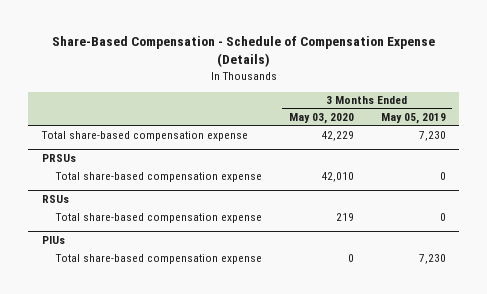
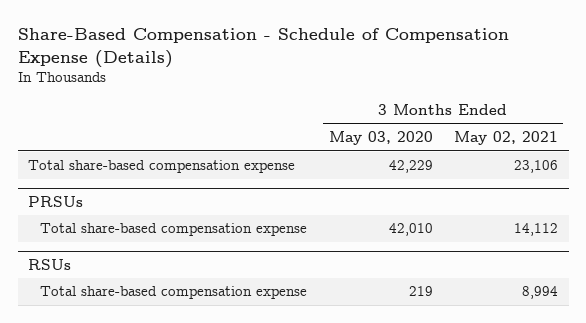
[380,112,446,124] May 05, 2019 -> none
none -> [454,131,559,146] May 02, 2021
[41,236,65,245] PIUs -> none
[54,253,262,264] Total share-based compensation expense -> none

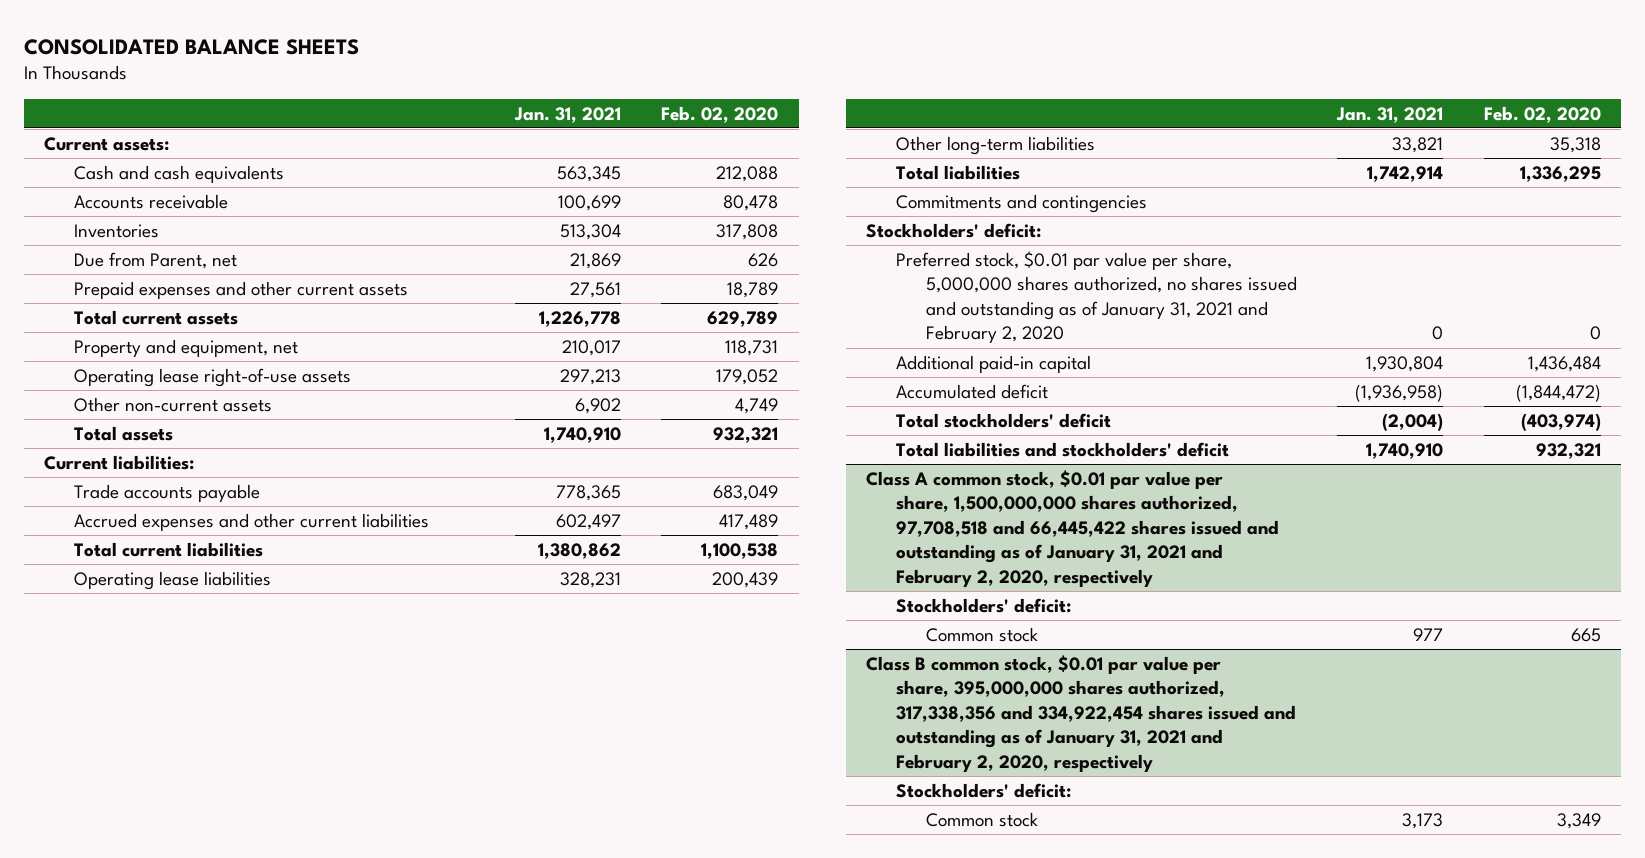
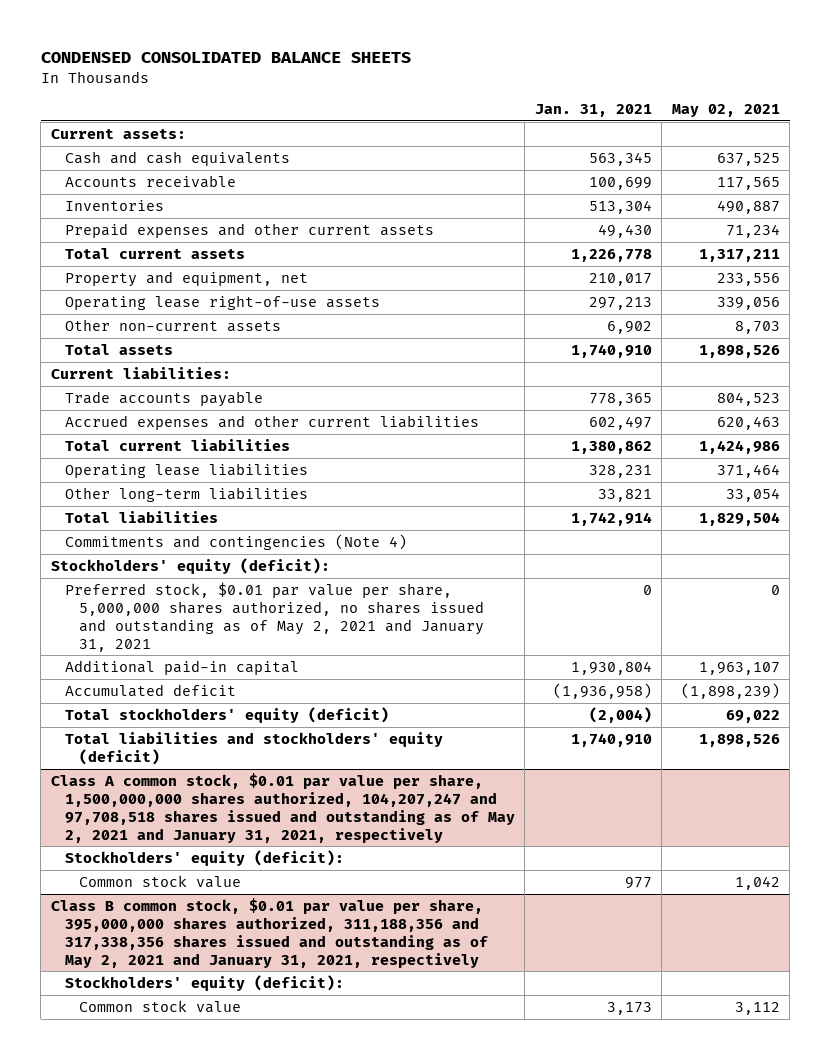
[23,38,359,55] CONSOLIDATED BALANCE SHEETS -> [40,52,411,64] CONDENSED CONSOLIDATED BALANCE SHEETS
[661,105,779,123] Feb. 02, 2020 -> none
none -> [671,103,780,117] May 02, 2021
[73,251,237,269] Due from Parent, net -> none
[569,281,621,298] 27,561 -> [597,223,652,238] 49,430
[896,193,1148,213] Commitments and contingencies -> [64,533,407,550] Commitments and contingencies (Note 4)
[866,222,1042,238] Stockholders' deficit: -> [50,557,330,574] Stockholders' equity (deficit):
[896,250,1297,344] Preferred stock, $0.01 par value per share, 5,000,000 shares authorized, no shares issued and outstanding as of January 31, 2021 and February 2, 2020 -> [64,581,484,652] Preferred stock, $0.01 par value per share, 5,000,000 shares authorized, no shares issued and outstanding as of May 2, 2021 and January 31, 2021
[896,412,1112,428] Total stockholders' deficit -> [64,706,389,723] Total stockholders' equity (deficit)
[896,441,1230,457] Total liabilities and stockholders' deficit -> [64,731,443,765] Total liabilities and stockholders' equity (deficit)
[866,469,1280,587] Class A common stock, $0.01 par value per share, 1,500,000,000 shares authorized, 97,708,518 and 66,445,422 shares issued and outstanding as of January 31, 2021 and February 2, 2020, respectively -> [50,772,515,843] Class A common stock, $0.01 par value per share, 1,500,000,000 shares authorized, 104,207,247 and 97,708,518 shares issued and outstanding as of May 2, 2021 and January 31, 2021, respectively
[896,597,1072,613] Stockholders' deficit: -> [64,849,344,866] Stockholders' equity (deficit):
[925,626,1038,642] Common stock -> [78,874,241,888] Common stock value
[866,654,1297,772] Class B common stock, $0.01 par value per share, 395,000,000 shares authorized, 317,338,356 and 334,922,454 shares issued and outstanding as of January 31, 2021 and February 2, 2020, respectively -> [50,897,488,968] Class B common stock, $0.01 par value per share, 395,000,000 shares authorized, 311,188,356 and 317,338,356 shares issued and outstanding as of May 2, 2021 and January 31, 2021, respectively
[896,782,1072,798] Stockholders' deficit: -> [64,974,344,991] Stockholders' equity (deficit):
[925,811,1038,827] Common stock -> [78,999,241,1013] Common stock value

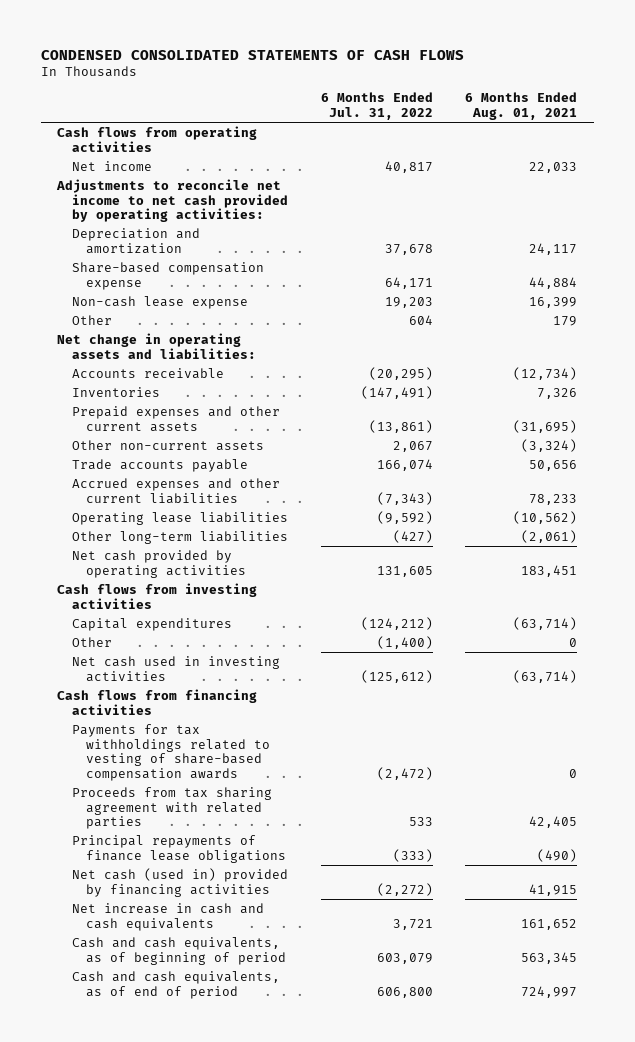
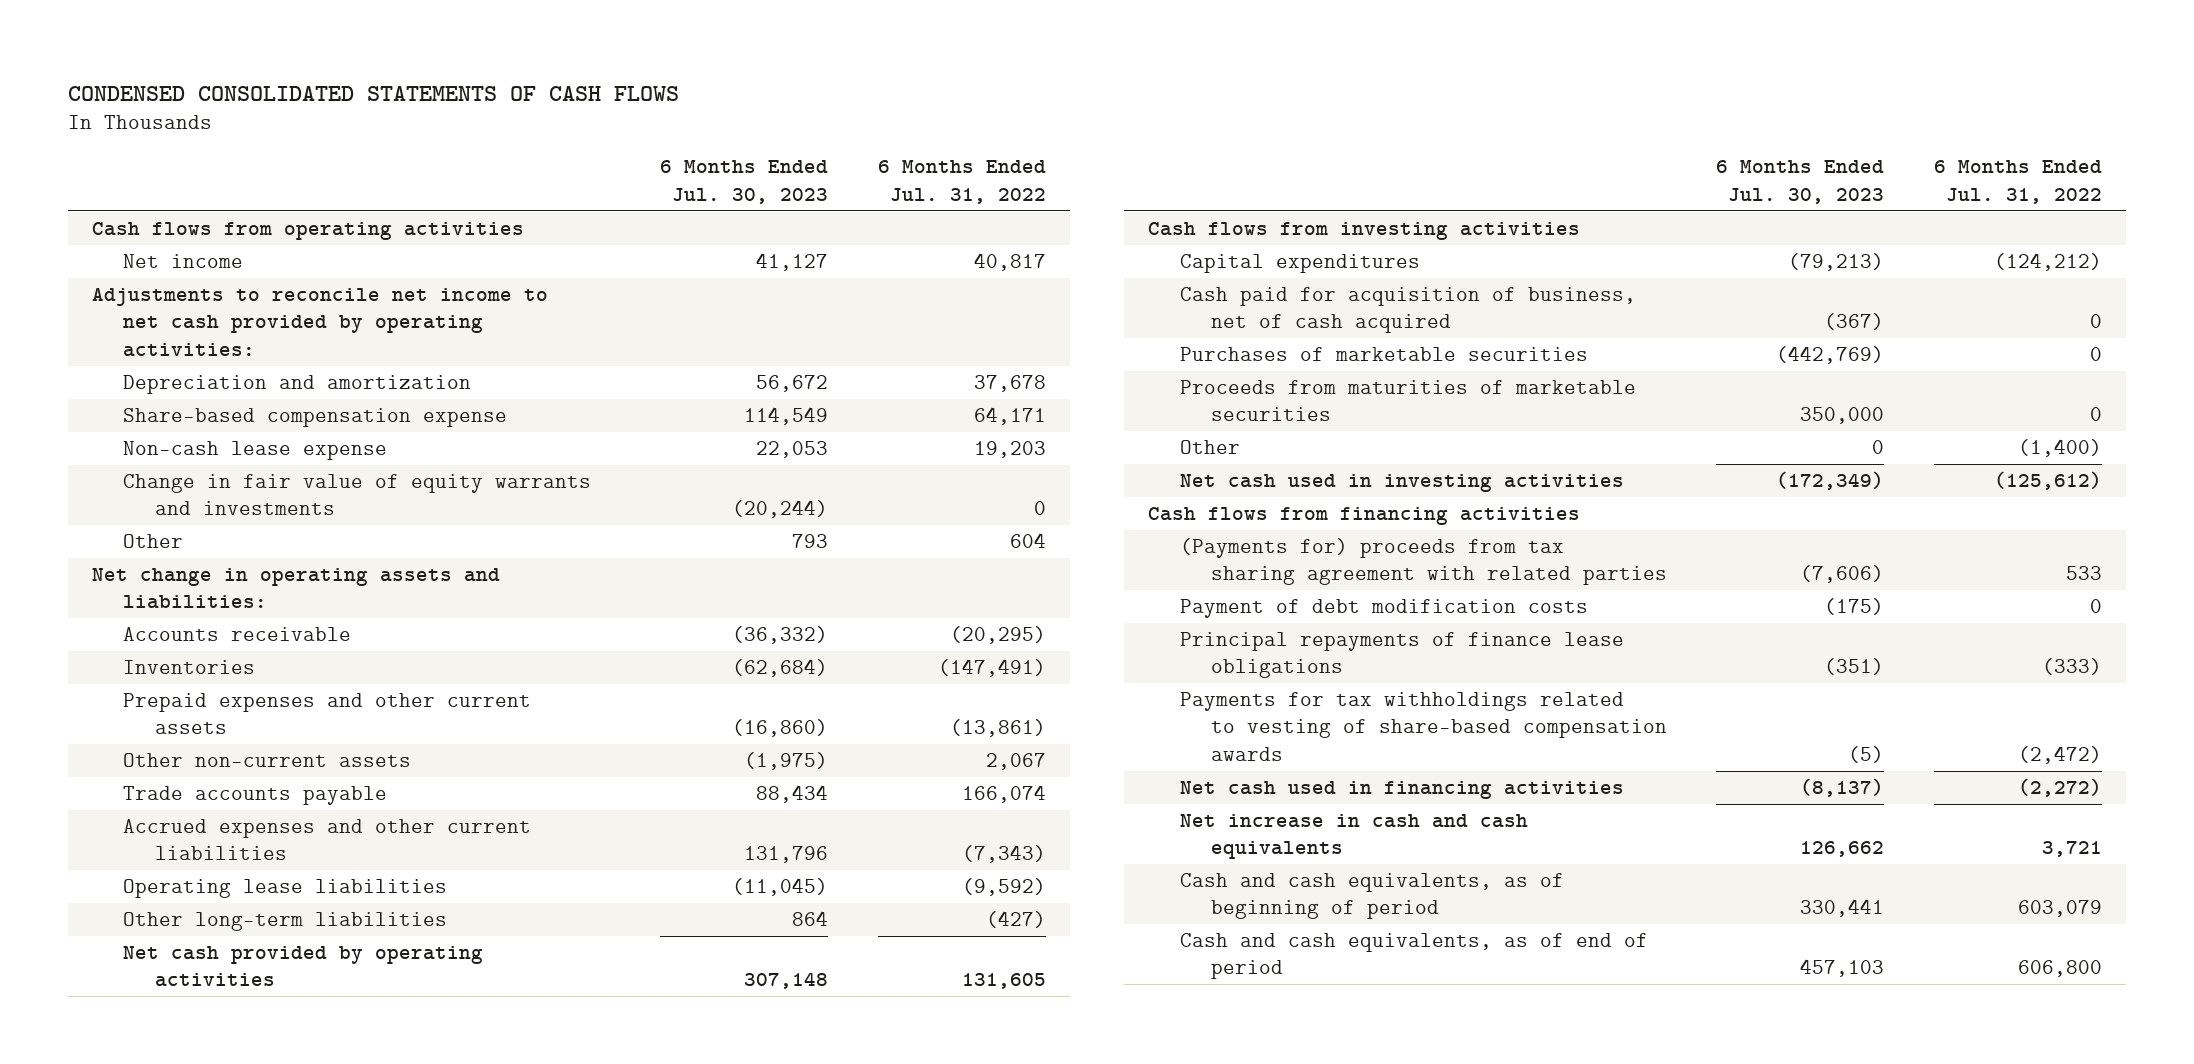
[465,92,578,121] 6 Months Ended Aug. 01, 2021 -> none
none -> [660,160,829,204] 6 Months Ended Jul. 30, 2023
none -> [123,473,592,516] Change in fair value of equity warrants and investments
none -> [1179,286,1636,334] Cash paid for acquisition of business, net of cash acquired
none -> [1179,346,1588,361] Purchases of marketable securities
none -> [1179,379,1636,422] Proceeds from maturities of marketable securities
[71,786,272,830] Proceeds from tax sharing agreement with related parties -> [1179,537,1667,586] (Payments for) proceeds from tax sharing agreement with related parties
none -> [1179,598,1588,618] Payment of debt modification costs
[71,723,271,782] Payments for tax withholdings related to vesting of share-based compensation awards -> [1179,691,1667,761] Payments for tax withholdings related to vesting of share-based compensation awards
[71,867,288,897] Net cash (used in) provided by financing activities -> [1179,780,1624,799] Net cash used in financing activities

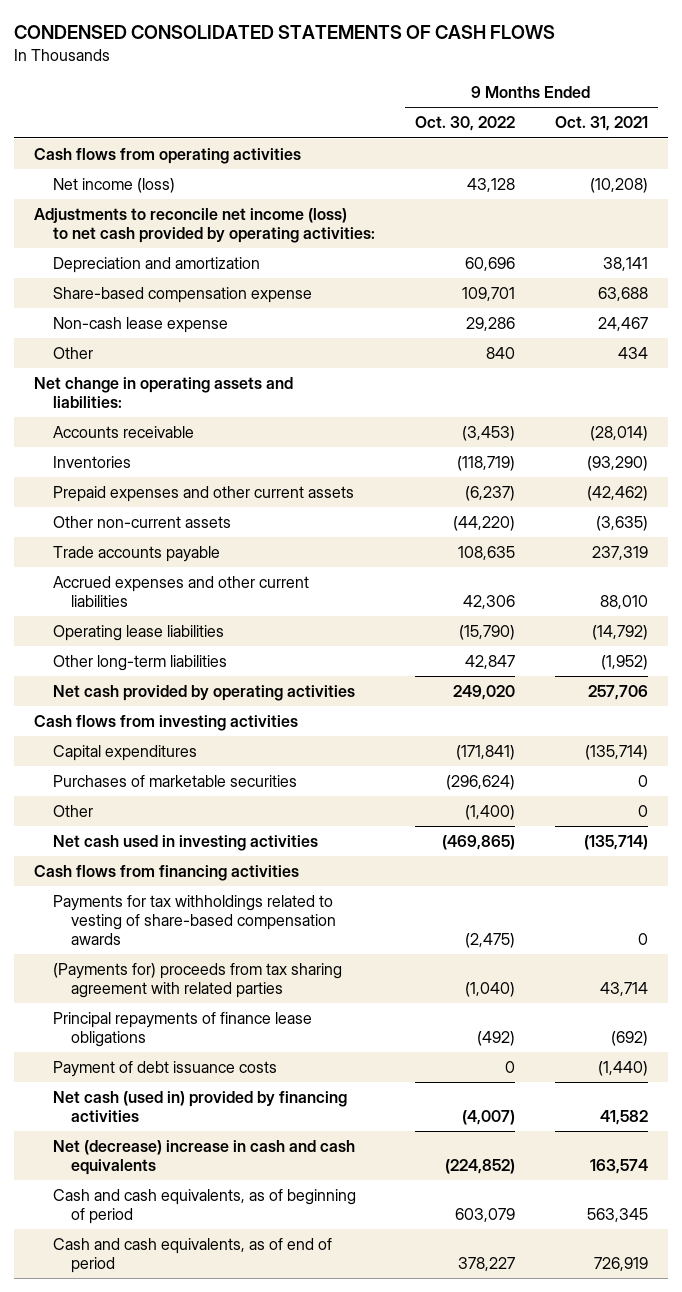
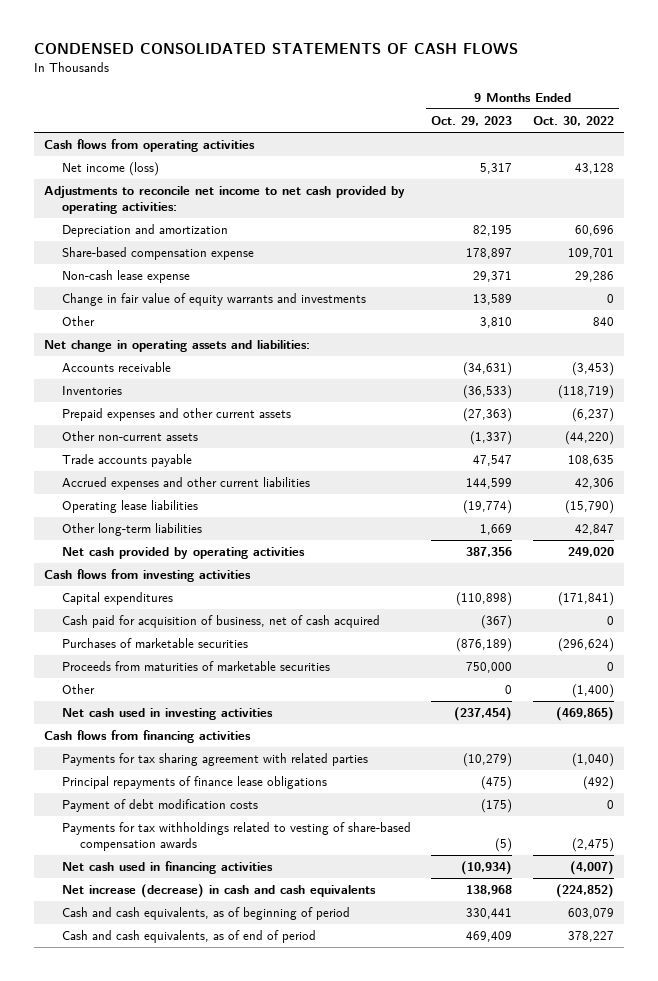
[554,116,648,132] Oct. 31, 2021 -> none
none -> [431,116,513,127] Oct. 29, 2023
[34,208,375,244] Adjustments to reconcile net income (loss) to net cash provided by operating activities: -> [44,186,406,215] Adjustments to reconcile net income to net cash provided by operating activities:
none -> [61,293,366,307] Change in fair value of equity warrants and investments
none -> [61,615,380,629] Cash paid for acquisition of business, net of cash acquired
none -> [61,661,330,672] Proceeds from maturities of marketable securities
[52,963,342,999] (Payments for) proceeds from tax sharing agreement with related parties -> [61,753,368,767] Payments for tax sharing agreement with related parties
[52,1061,277,1078] Payment of debt issuance costs -> [61,799,258,813] Payment of debt modification costs
[52,895,336,946] Payments for tax withholdings related to vesting of share-based compensation awards -> [61,822,411,852] Payments for tax withholdings related to vesting of share-based compensation awards
[52,1091,347,1123] Net cash (used in) provided by financing activities -> [61,861,273,875] Net cash used in financing activities
[52,1140,355,1176] Net (decrease) increase in cash and cash equivalents -> [61,884,376,899] Net increase (decrease) in cash and cash equivalents

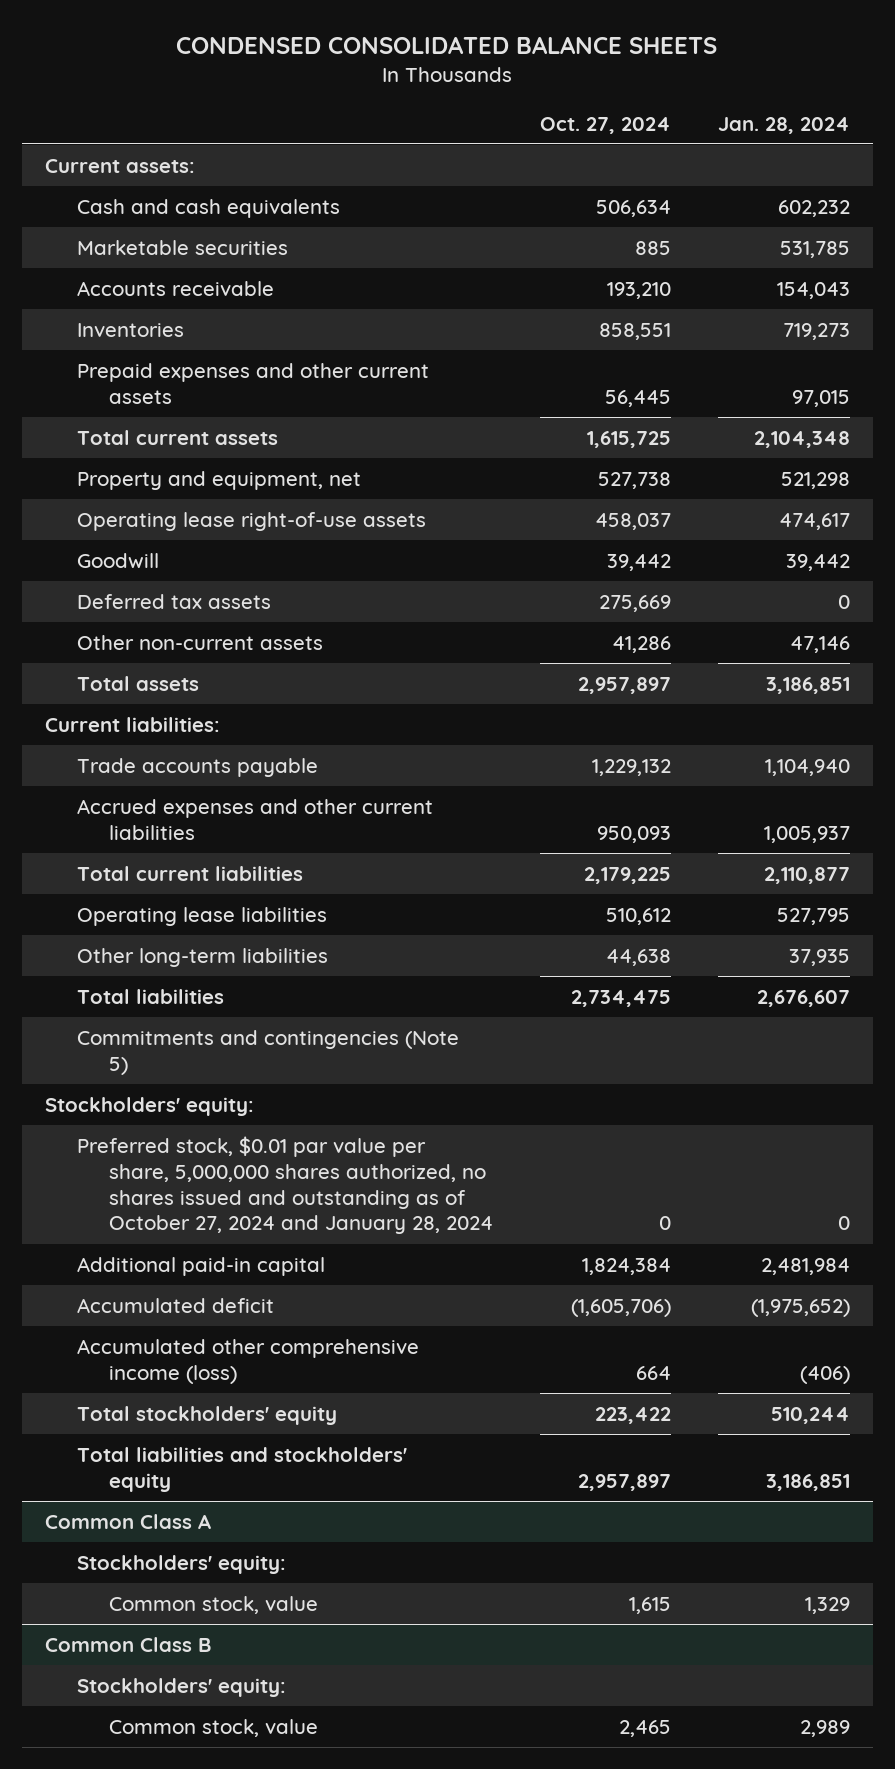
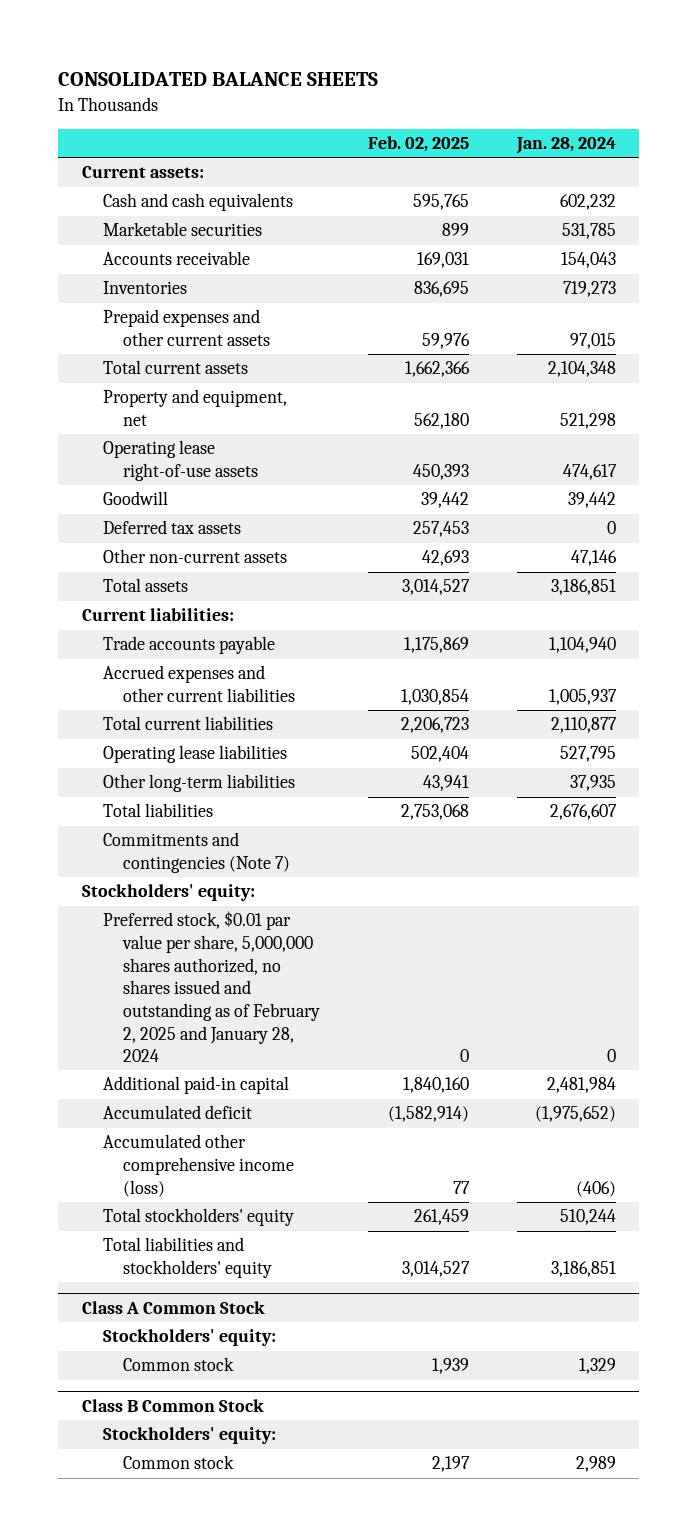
[176,35,718,54] CONDENSED CONSOLIDATED BALANCE SHEETS -> [58,72,379,87] CONSOLIDATED BALANCE SHEETS
[539,116,671,134] Oct. 27, 2024 -> none
none -> [367,136,469,153] Feb. 02, 2025
[76,1029,459,1075] Commitments and contingencies (Note 5) -> [102,832,291,874] Commitments and contingencies (Note 7)
[76,1135,493,1235] Preferred stock, $0.01 par value per share, 5,000,000 shares authorized, no shares issued and outstanding as of October 27, 2024 and January 28, 2024 -> [102,911,321,1063] Preferred stock, $0.01 par value per share, 5,000,000 shares authorized, no shares issued and outstanding as of February 2, 2025 and January 28, 2024
[45,1513,212,1529] Common Class A -> [82,1300,266,1314] Class A Common Stock
[108,1595,318,1614] Common stock, value -> [123,1357,235,1372] Common stock
[45,1636,212,1652] Common Class B -> [82,1398,265,1412] Class B Common Stock
[108,1718,318,1737] Common stock, value -> [123,1455,235,1470] Common stock

